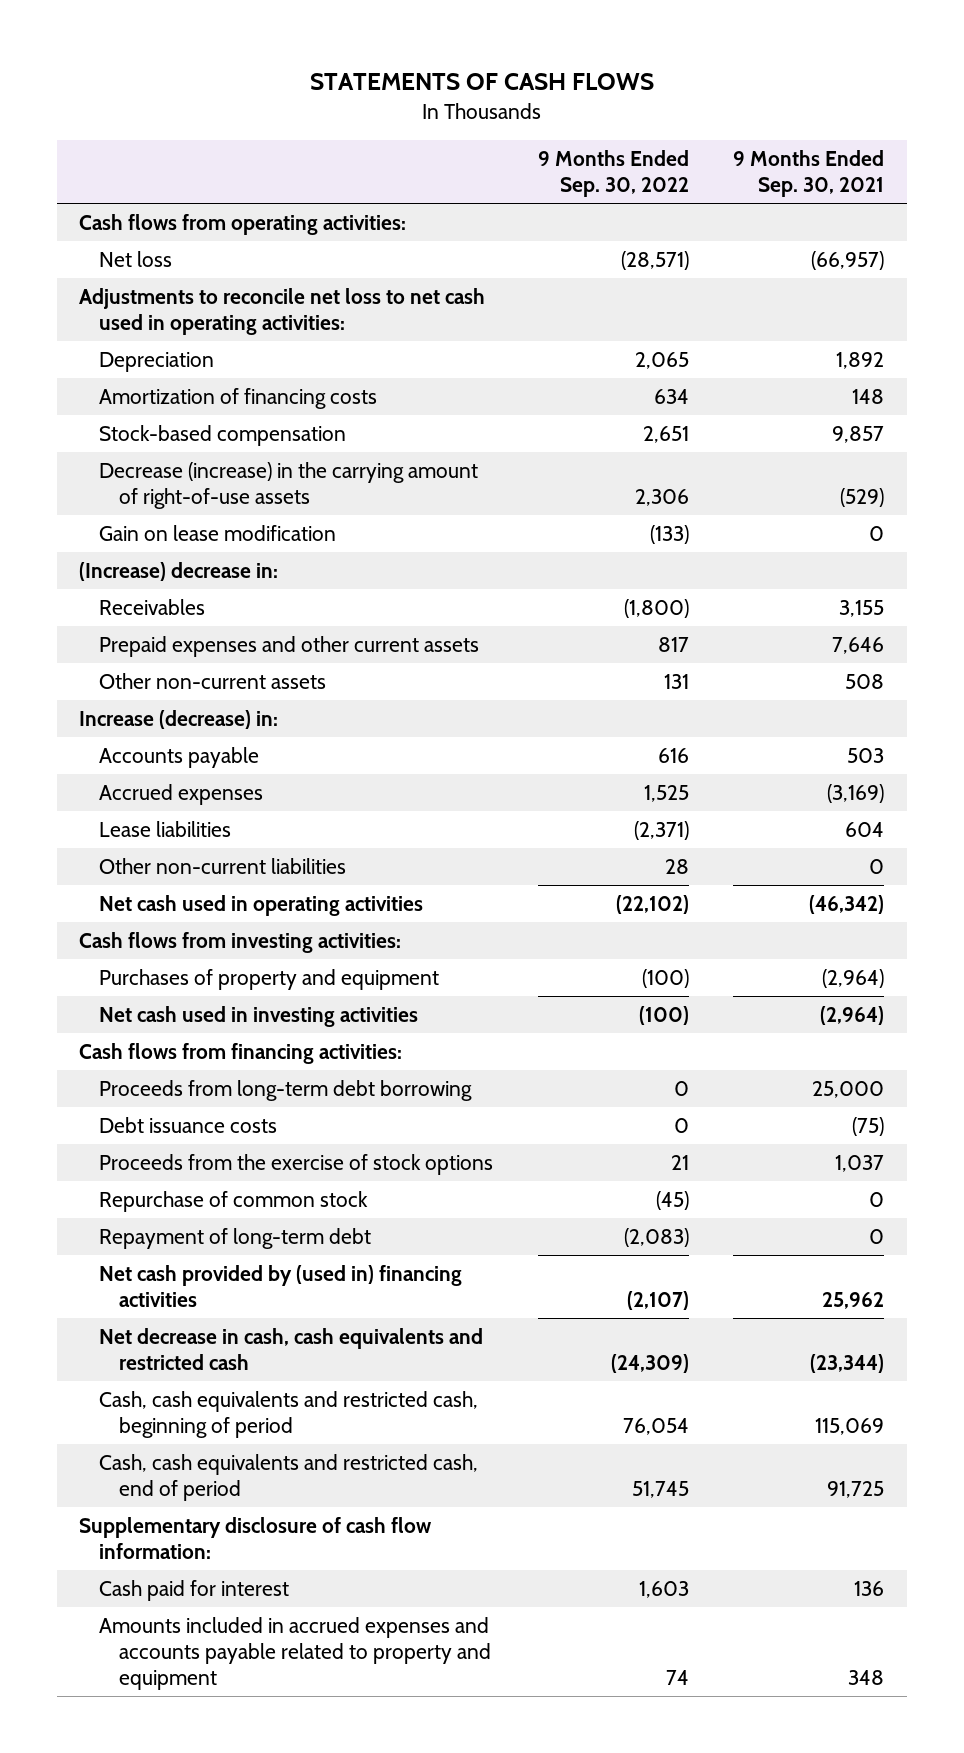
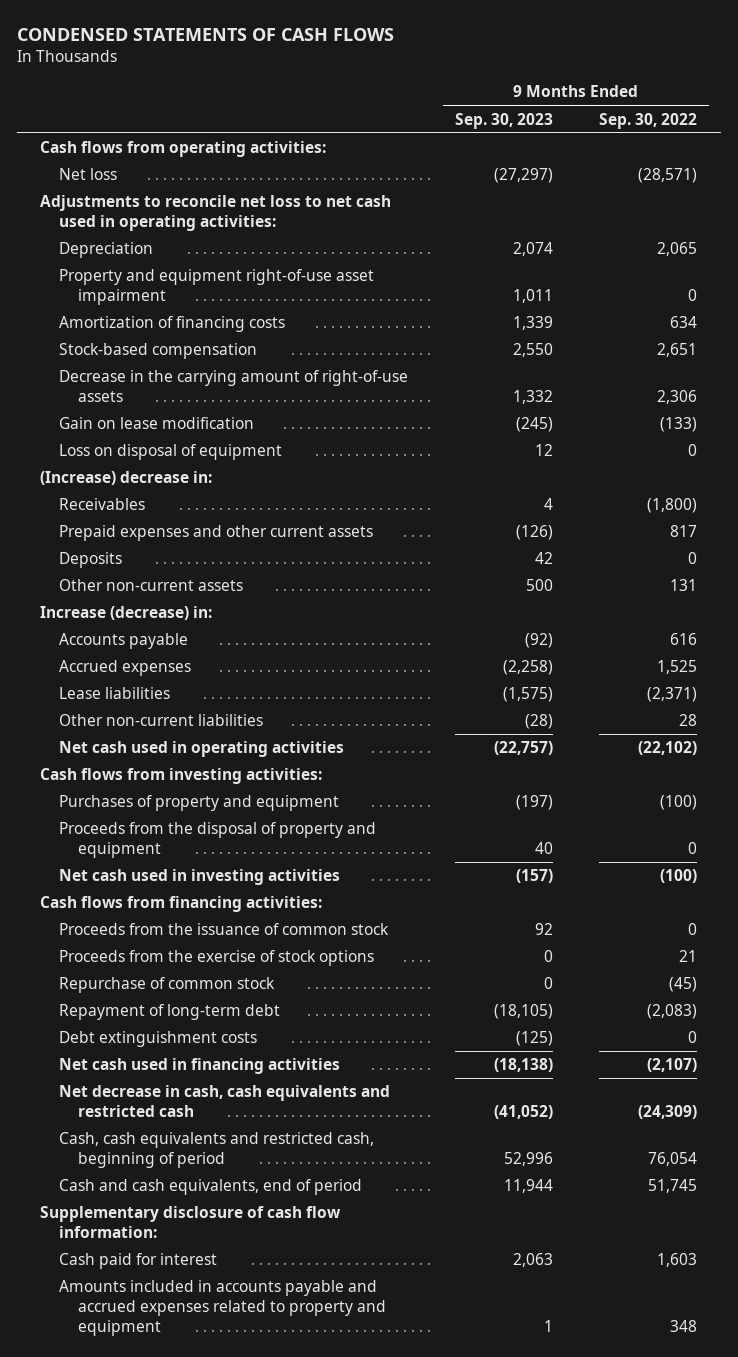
[309,73,654,91] STATEMENTS OF CASH FLOWS -> [16,28,394,42] CONDENSED STATEMENTS OF CASH FLOWS
[733,149,885,197] 9 Months Ended Sep. 30, 2021 -> none
none -> [454,112,553,129] Sep. 30, 2023
none -> [59,269,375,306] Property and equipment right-of-use asset impairment
[99,461,479,509] Decrease (increase) in the carrying amount of right-of-use assets -> [59,370,409,403] Decrease in the carrying amount of right-of-use assets
none -> [59,444,283,461] Loss on disposal of equipment
none -> [59,552,123,569] Deposits
none -> [59,822,377,859] Proceeds from the disposal of property and equipment
[99,1079,473,1101] Proceeds from long-term debt borrowing -> none
[99,1116,278,1133] Debt issuance costs -> none
none -> [59,923,390,936] Proceeds from the issuance of common stock
none -> [59,1031,258,1048] Debt extinguishment costs
[99,1264,463,1307] Net cash provided by (used in) financing activities -> [59,1058,341,1075] Net cash used in financing activities
[99,1453,479,1501] Cash, cash equivalents and restricted cash, end of period -> [59,1179,363,1196] Cash and cash equivalents, end of period
[99,1616,492,1690] Amounts included in accrued expenses and accounts payable related to property and equipment -> [59,1280,387,1337] Amounts included in accounts payable and accrued expenses related to property and equipment
[665,1669,689,1685] 74 -> [670,1320,698,1333] 348

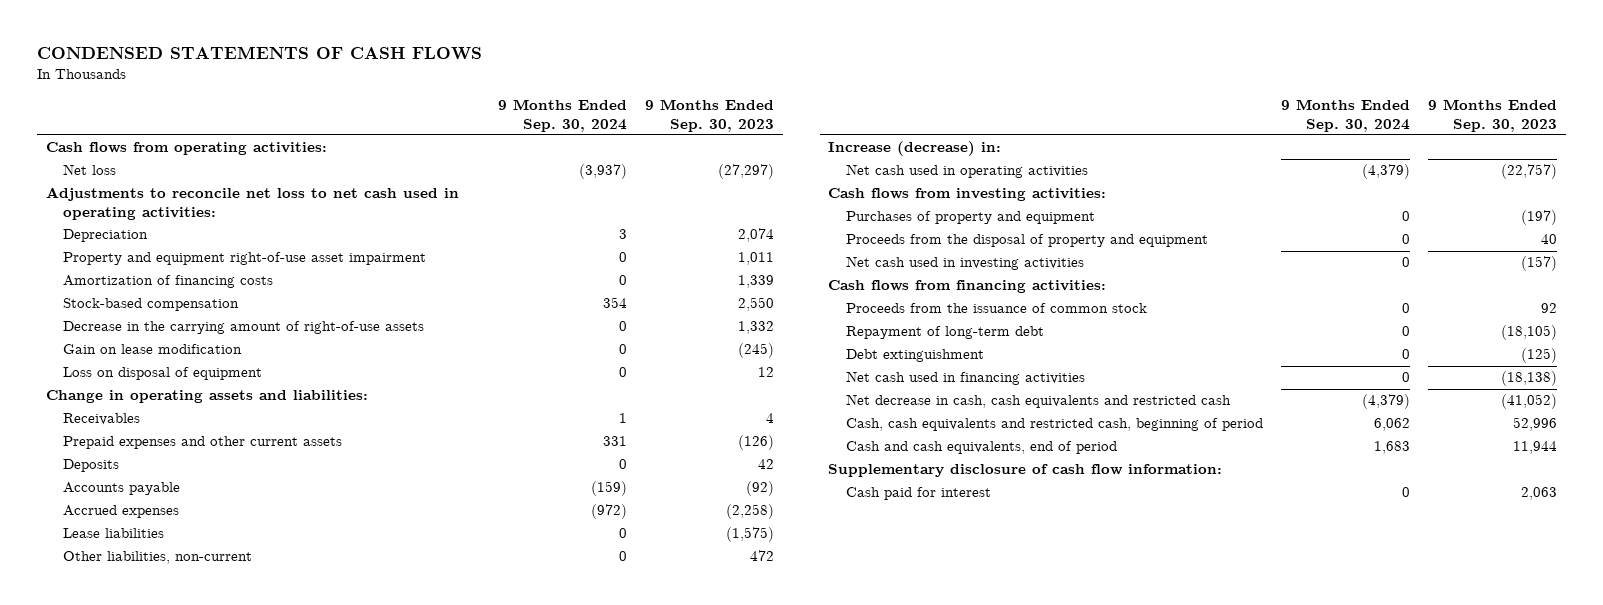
[599,112,698,129] Sep. 30, 2022 -> none
none -> [498,99,628,132] 9 Months Ended Sep. 30, 2024
[40,471,213,486] (Increase) decrease in: -> none
none -> [45,390,368,404] Change in operating assets and liabilities:
[59,579,244,592] Other non-current assets -> none
[59,714,264,727] Other non-current liabilities -> [63,551,253,565] Other liabilities, non-current
[524,714,553,730] (28) -> [750,550,775,562] 472
[40,606,213,621] Increase (decrease) in: -> [828,141,1002,157] Increase (decrease) in:
[59,950,375,967] Proceeds from the exercise of stock options -> none
[59,977,276,994] Repurchase of common stock -> none
[59,1031,258,1048] Debt extinguishment costs -> [846,349,985,363] Debt extinguishment
[59,1280,387,1337] Amounts included in accounts payable and accrued expenses related to property and equipment -> none

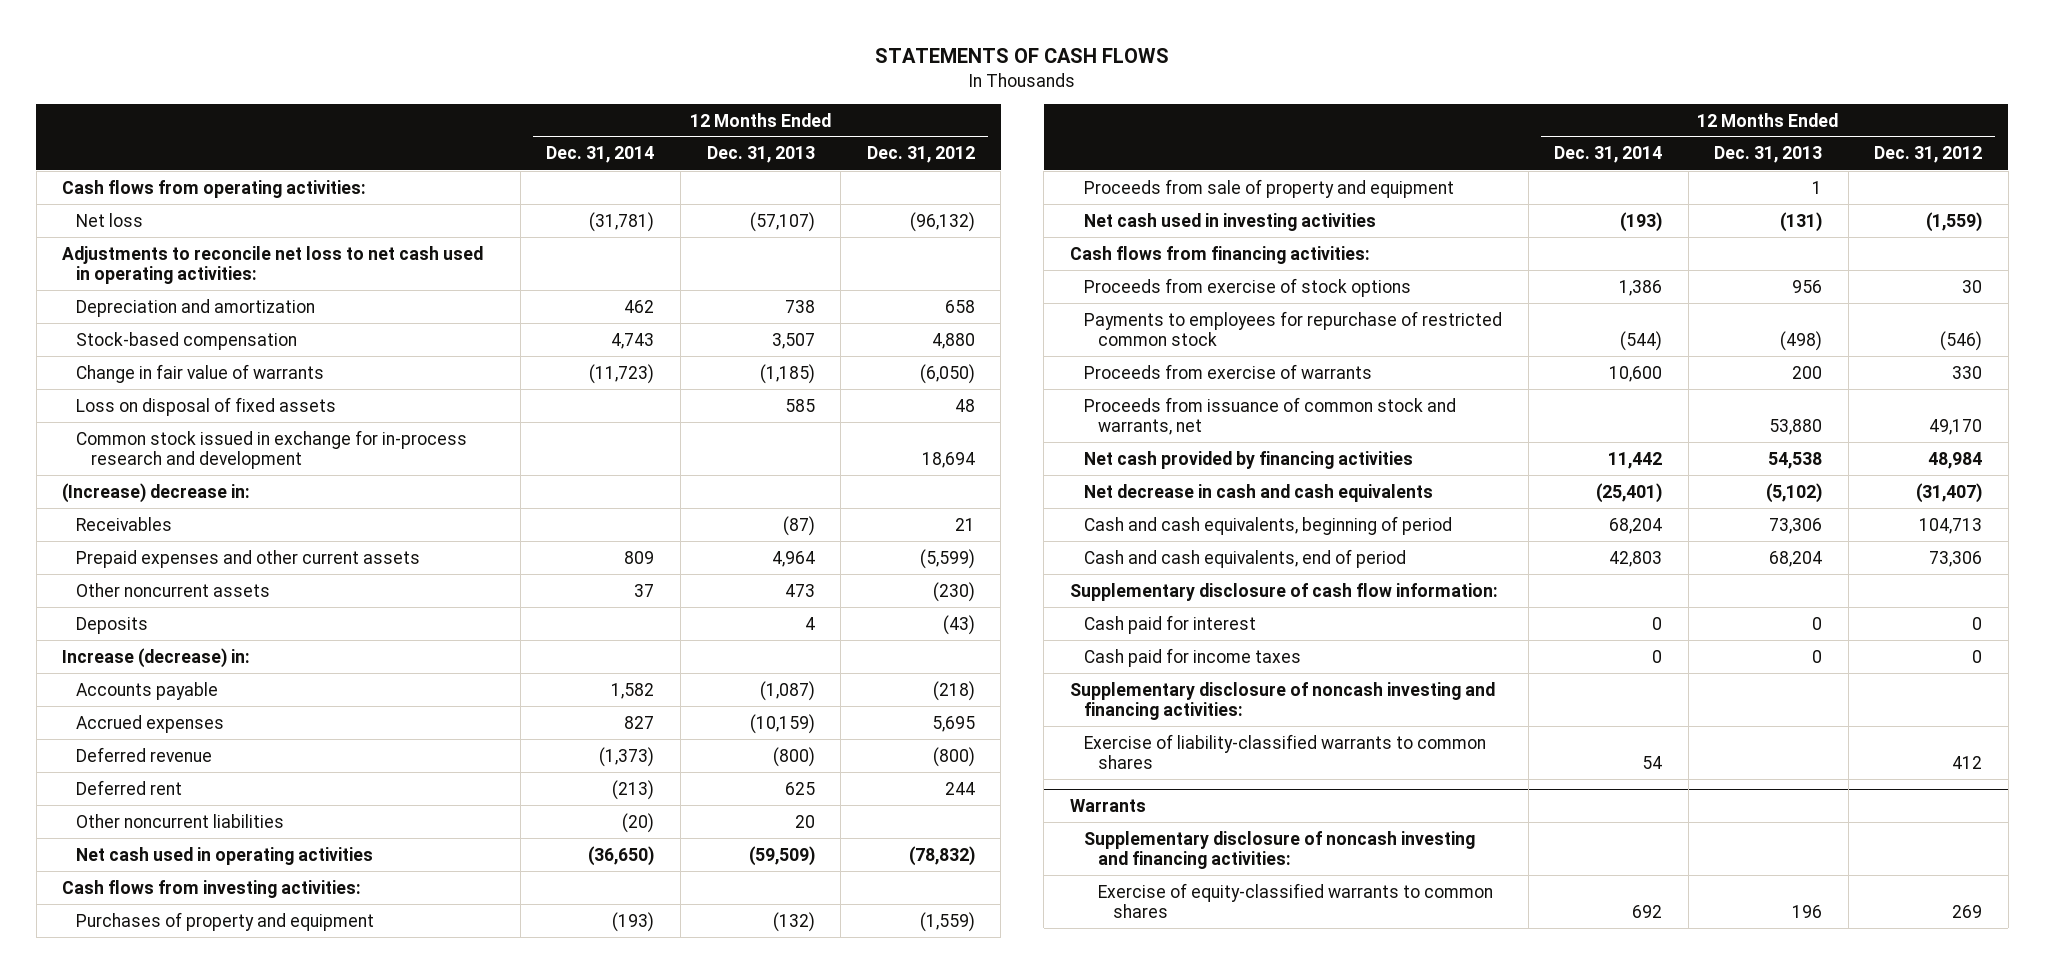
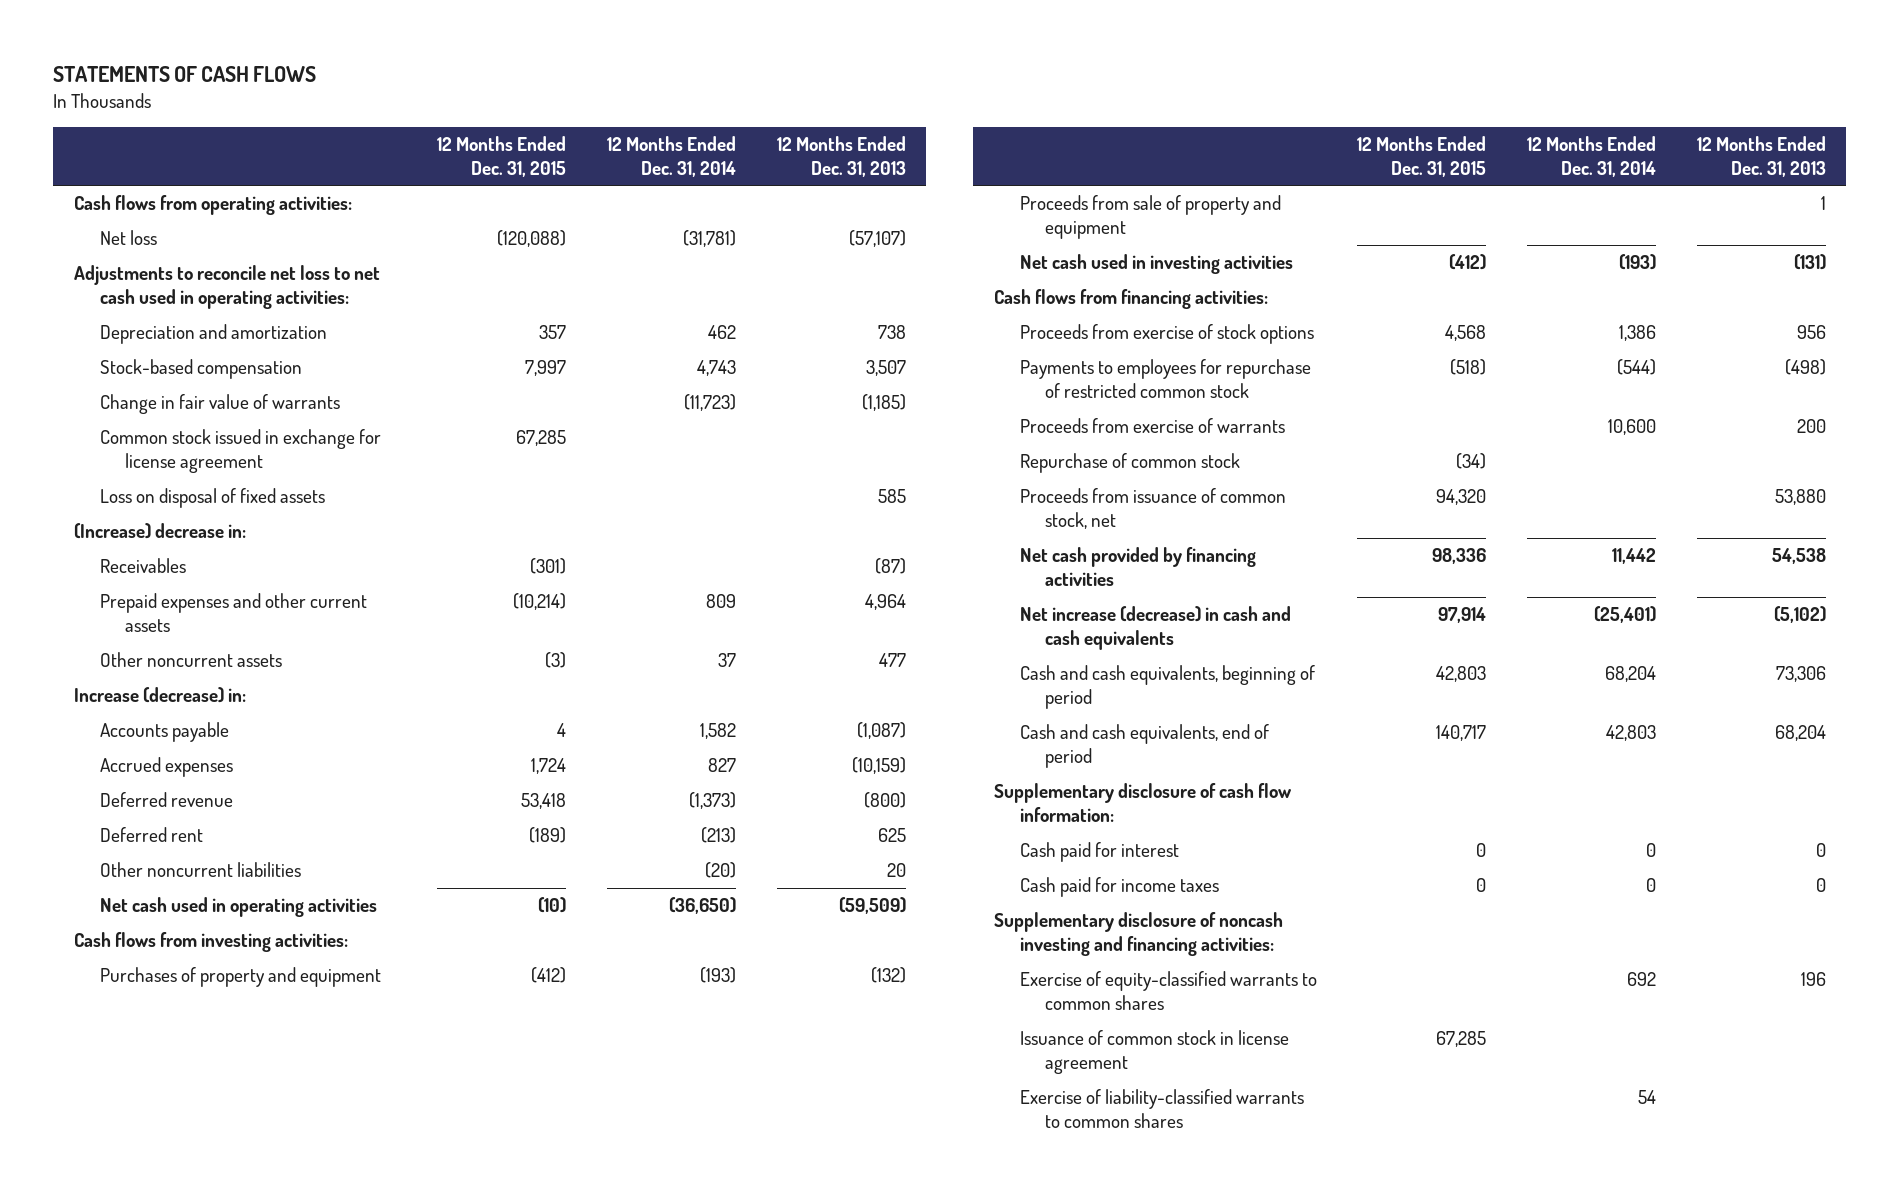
[866,146,975,164] Dec. 31, 2012 -> none
none -> [437,136,567,177] 12 Months Ended Dec. 31, 2015
none -> [99,429,381,474] Common stock issued in exchange for license agreement
[76,429,468,469] Common stock issued in exchange for in-process research and development -> none
[76,616,149,634] Deposits -> none
[784,583,815,597] 473 -> [878,653,906,668] 477
none -> [1019,453,1240,474] Repurchase of common stock
[1084,396,1457,435] Proceeds from issuance of common stock and warrants, net -> [1019,488,1286,530] Proceeds from issuance of common stock, net
[1084,483,1434,502] Net decrease in cash and cash equivalents -> [1019,606,1291,651] Net increase (decrease) in cash and cash equivalents
[1069,798,1146,812] Warrants -> none
[1084,830,1476,869] Supplementary disclosure of noncash investing and financing activities: -> none
none -> [1019,1030,1289,1075] Issuance of common stock in license agreement
[1084,733,1487,769] Exercise of liability-classified warrants to common shares -> [1019,1089,1304,1129] Exercise of liability-classified warrants to common shares

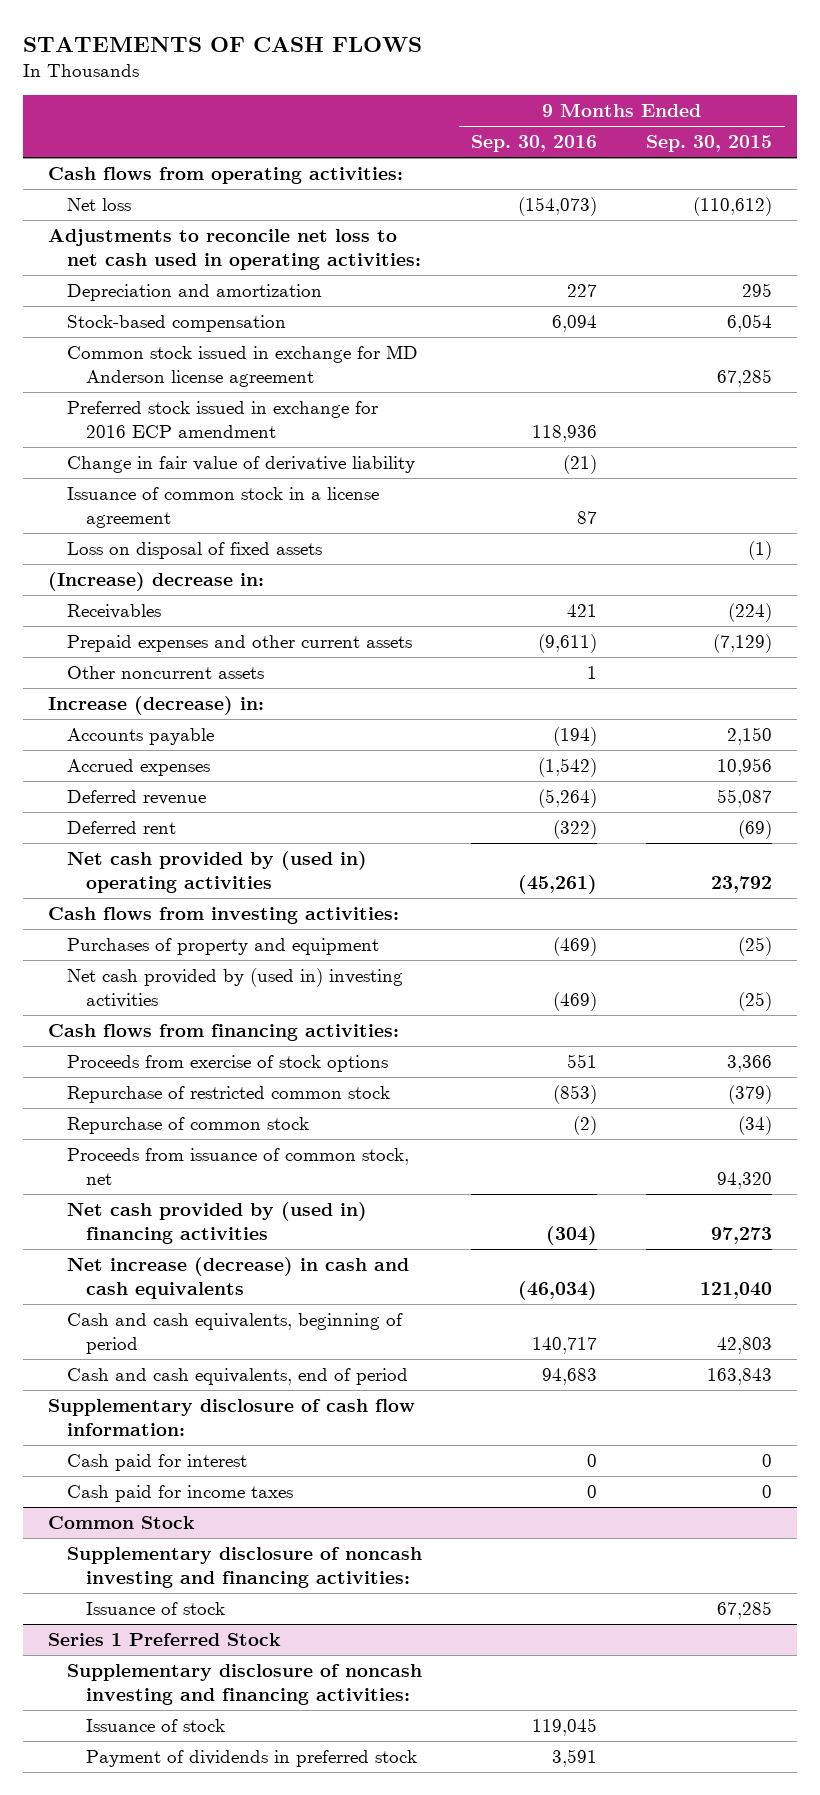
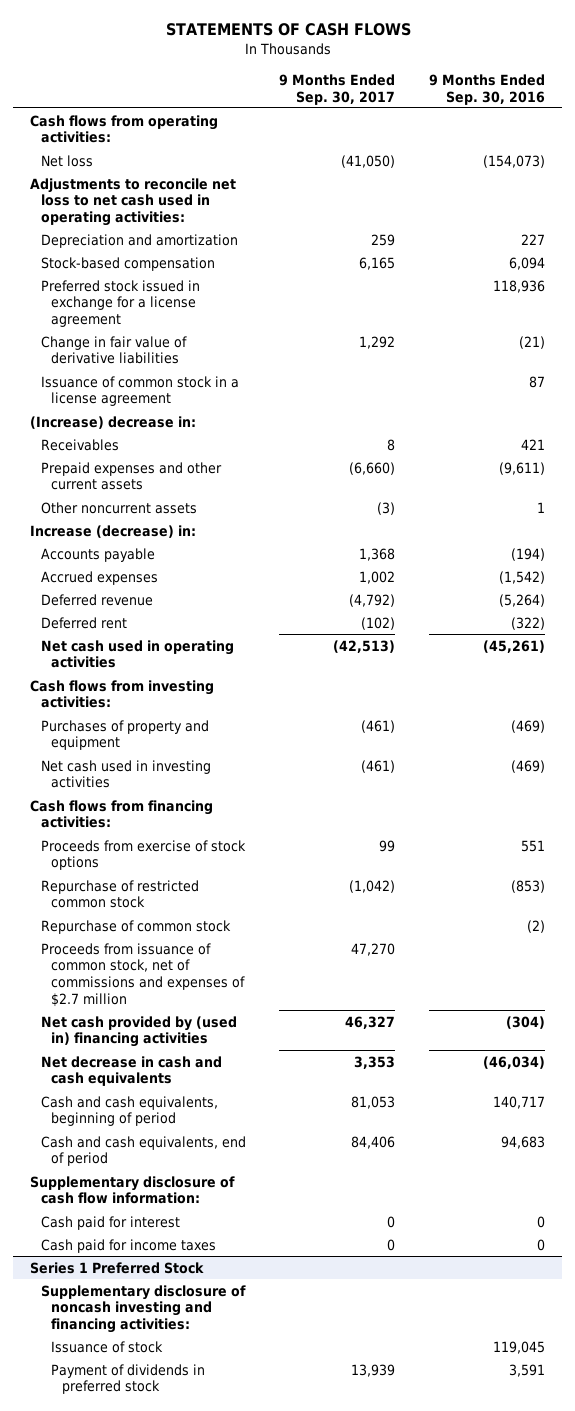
[646,135,773,153] Sep. 30, 2015 -> none
none -> [279,73,396,105] 9 Months Ended Sep. 30, 2017
[66,344,418,387] Common stock issued in exchange for MD Anderson license agreement -> none
[66,400,378,438] Preferred stock issued in exchange for 2016 ECP amendment -> [40,279,200,328] Preferred stock issued in exchange for a license agreement
[66,455,415,473] Change in fair value of derivative liability -> [40,335,187,365] Change in fair value of derivative liabilities
[66,541,322,559] Loss on disposal of fixed assets -> none
[66,850,367,893] Net cash provided by (used in) operating activities -> [40,639,234,669] Net cash used in operating activities
[66,967,403,1008] Net cash provided by (used in) investing activities -> [40,759,211,789] Net cash used in investing activities
[66,1147,409,1185] Proceeds from issuance of common stock, net -> [40,942,246,1007] Proceeds from issuance of common stock, net of commissions and expenses of $2.7 million
[66,1256,409,1299] Net increase (decrease) in cash and cash equivalents -> [40,1055,222,1087] Net decrease in cash and cash equivalents
[47,1515,195,1529] Common Stock -> none
[66,1546,422,1588] Supplementary disclosure of noncash investing and financing activities: -> none
[85,1601,225,1615] Issuance of stock -> none

